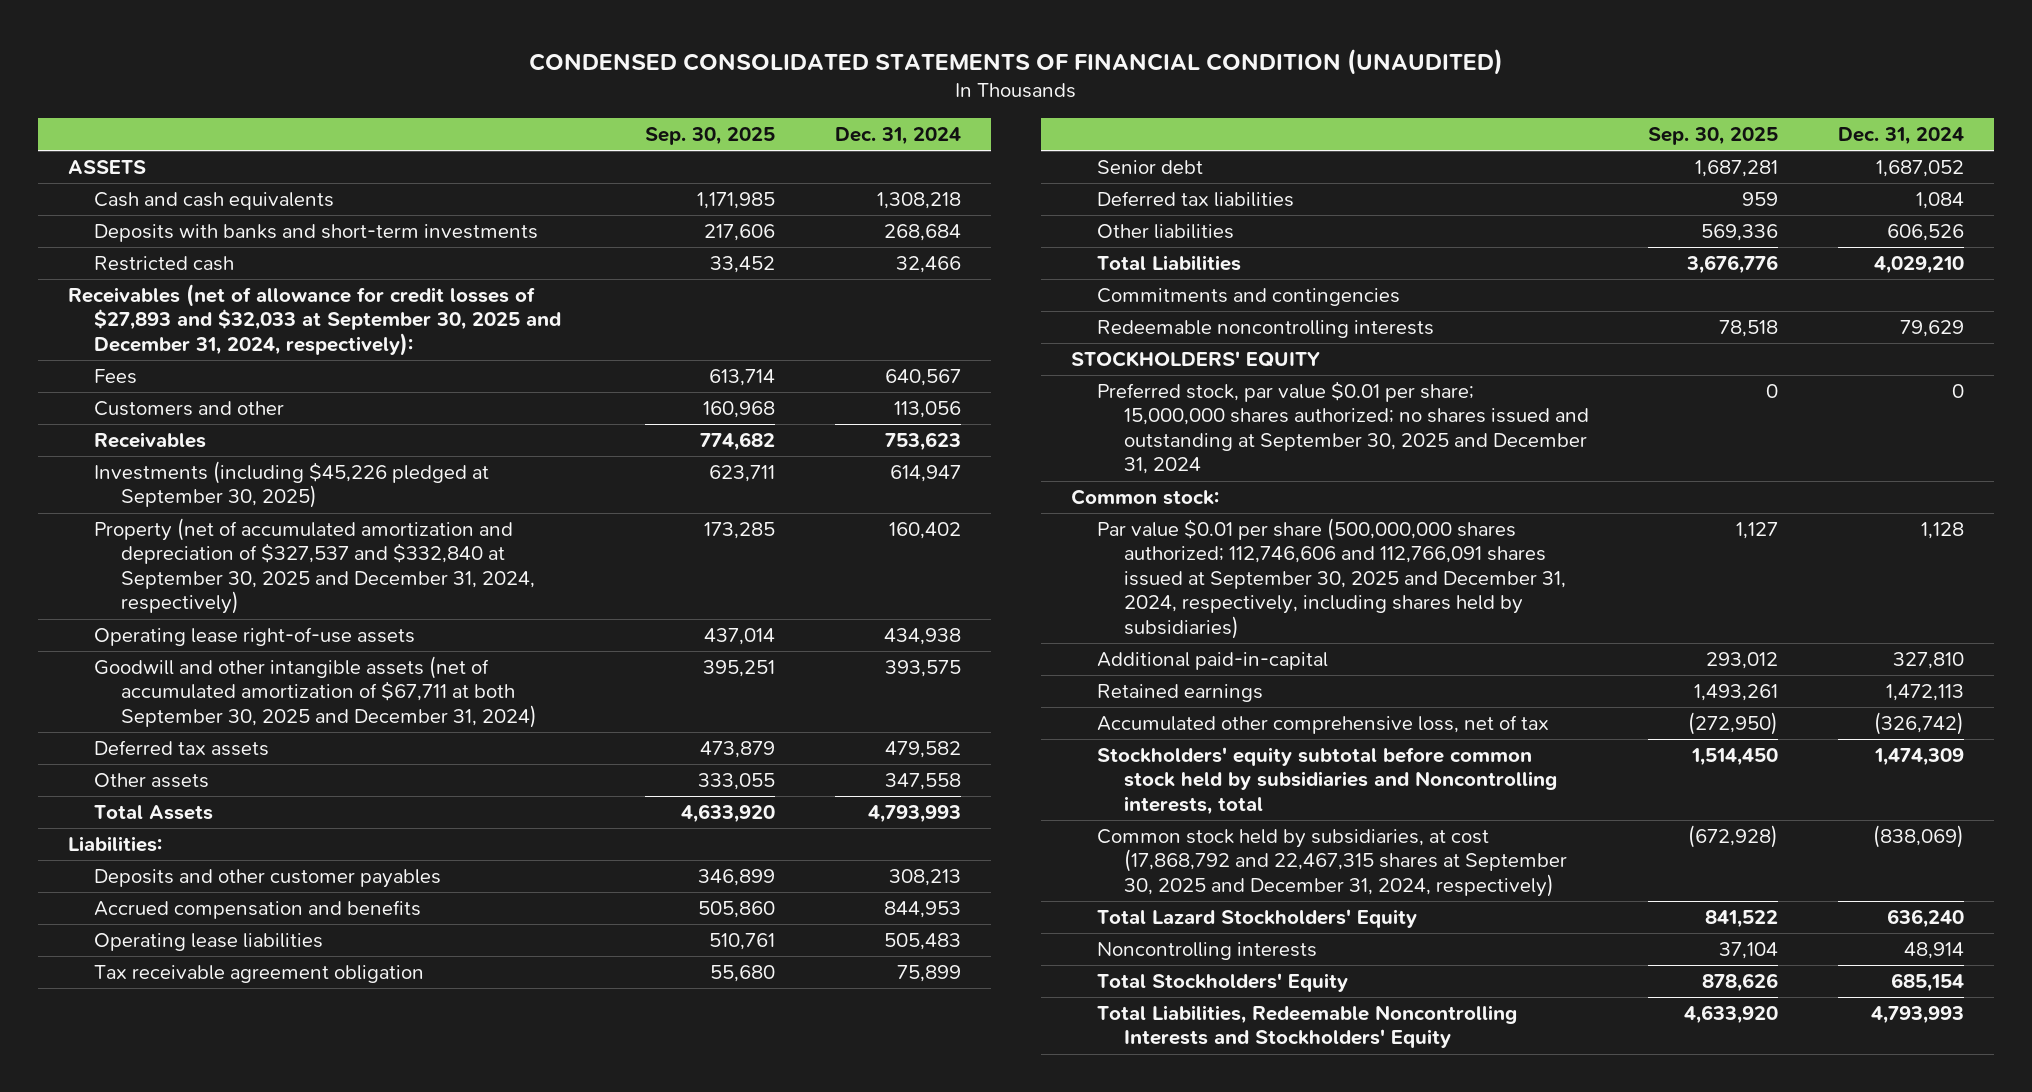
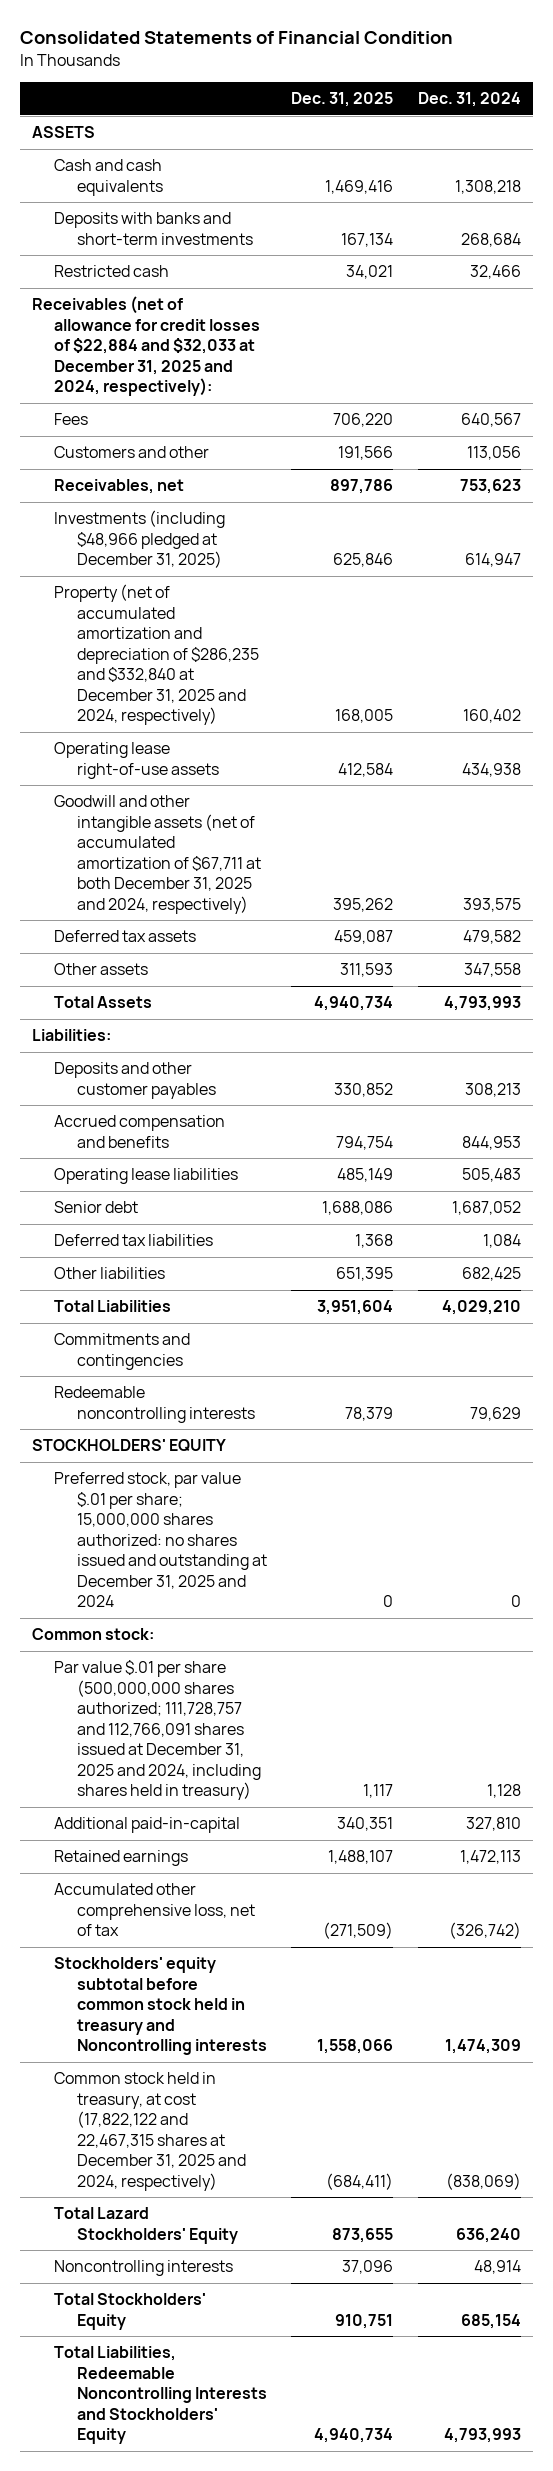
[529,48,1504,75] CONDENSED CONSOLIDATED STATEMENTS OF FINANCIAL CONDITION (UNAUDITED) -> [19,31,453,45] Consolidated Statements of Financial Condition
[645,126,776,145] Sep. 30, 2025 -> none
none -> [291,92,394,108] Dec. 31, 2025
[68,284,562,356] Receivables (net of allowance for credit losses of $27,893 and $32,033 at September 30, 2025 and December 31, 2024, respectively): -> [31,296,261,397] Receivables (net of allowance for credit losses of $22,884 and $32,033 at December 31, 2025 and 2024, respectively):
[94,432,207,449] Receivables -> [54,479,185,495] Receivables, net
[94,461,490,509] Investments (including $45,226 pledged at September 30, 2025) -> [54,510,226,569] Investments (including $48,966 pledged at December 31, 2025)
[94,518,535,615] Property (net of accumulated amortization and depreciation of $327,537 and $332,840 at September 30, 2025 and December 31, 2024, respectively) -> [54,584,259,726] Property (net of accumulated amortization and depreciation of $286,235 and $332,840 at December 31, 2025 and 2024, respectively)
[94,656,537,728] Goodwill and other intangible assets (net of accumulated amortization of $67,711 at both September 30, 2025 and December 31, 2024) -> [54,795,261,914] Goodwill and other intangible assets (net of accumulated amortization of $67,711 at both December 31, 2025 and 2024, respectively)
[94,965,425,984] Tax receivable agreement obligation -> none
[1886,224,1964,242] 606,526 -> [461,1267,521,1282] 682,425
[1097,381,1589,475] Preferred stock, par value $0.01 per share; 15,000,000 shares authorized; no shares issued and outstanding at September 30, 2025 and December 31, 2024 -> [54,1472,267,1608] Preferred stock, par value $.01 per share; 15,000,000 shares authorized: no shares issued and outstanding at December 31, 2025 and 2024
[1097,518,1566,639] Par value $0.01 per share (500,000,000 shares authorized; 112,746,606 and 112,766,091 shares issued at September 30, 2025 and December 31, 2024, respectively, including shares held by subsidiaries) -> [54,1660,261,1801] Par value $.01 per share (500,000,000 shares authorized; 111,728,757 and 112,766,091 shares issued at December 31, 2025 and 2024, including shares held in treasury)
[1097,747,1557,815] Stockholders' equity subtotal before common stock held by subsidiaries and Noncontrolling interests, total -> [54,1957,267,2056] Stockholders' equity subtotal before common stock held in treasury and Noncontrolling interests
[1097,829,1567,897] Common stock held by subsidiaries, at cost (17,868,792 and 22,467,315 shares at September 30, 2025 and December 31, 2024, respectively) -> [54,2072,246,2191] Common stock held in treasury, at cost (17,822,122 and 22,467,315 shares at December 31, 2025 and 2024, respectively)

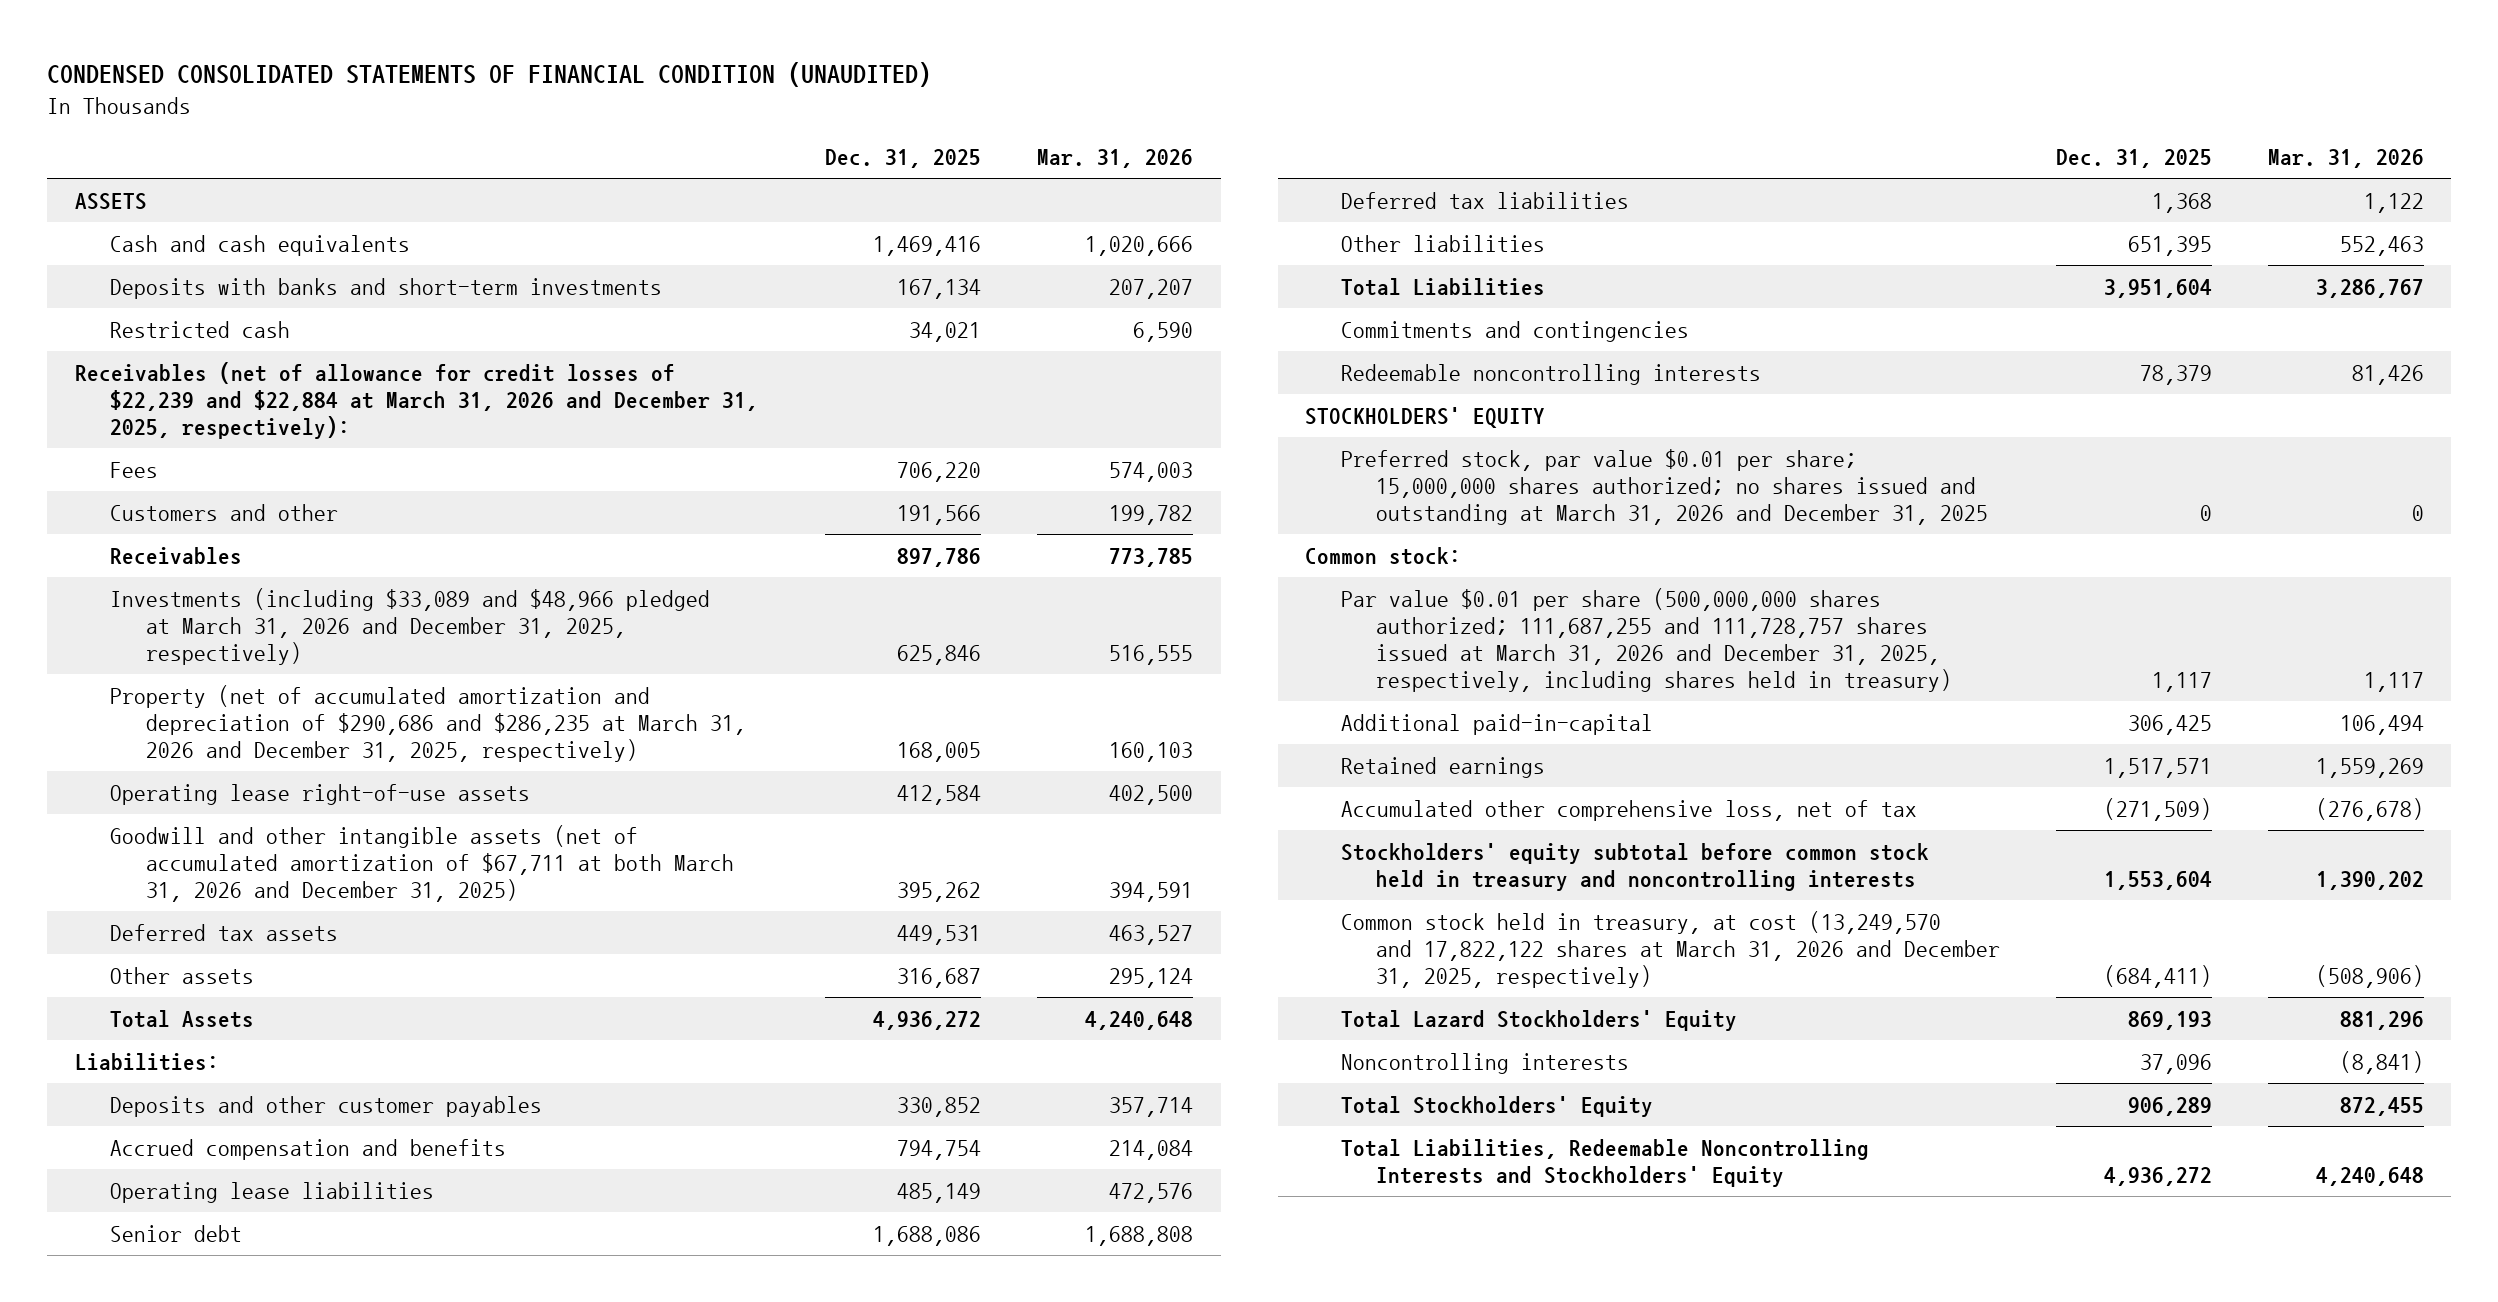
[19,31,453,45] Consolidated Statements of Financial Condition -> [46,62,931,88] CONDENSED CONSOLIDATED STATEMENTS OF FINANCIAL CONDITION (UNAUDITED)
[417,92,521,108] Dec. 31, 2024 -> none
none -> [1036,149,1193,169] Mar. 31, 2026
[31,296,261,397] Receivables (net of allowance for credit losses of $22,884 and $32,033 at December 31, 2025 and 2024, respectively): -> [74,361,759,440] Receivables (net of allowance for credit losses of $22,239 and $22,884 at March 31, 2026 and December 31, 2025, respectively):
[54,479,185,495] Receivables, net -> [110,546,243,565] Receivables
[54,510,226,569] Investments (including $48,966 pledged at December 31, 2025) -> [110,587,711,666] Investments (including $33,089 and $48,966 pledged at March 31, 2026 and December 31, 2025, respectively)
[54,584,259,726] Property (net of accumulated amortization and depreciation of $286,235 and $332,840 at December 31, 2025 and 2024, respectively) -> [110,684,746,763] Property (net of accumulated amortization and depreciation of $290,686 and $286,235 at March 31, 2026 and December 31, 2025, respectively)
[54,795,261,914] Goodwill and other intangible assets (net of accumulated amortization of $67,711 at both December 31, 2025 and 2024, respectively) -> [110,824,734,903] Goodwill and other intangible assets (net of accumulated amortization of $67,711 at both March 31, 2026 and December 31, 2025)
[334,930,394,945] 459,087 -> [897,924,982,945] 449,531
[340,963,394,978] 311,593 -> [897,967,982,988] 316,687
[314,996,394,1012] 4,940,734 -> [873,1010,982,1030] 4,936,272
[54,1472,267,1608] Preferred stock, par value $.01 per share; 15,000,000 shares authorized: no shares issued and outstanding at December 31, 2025 and 2024 -> [1340,448,1989,526] Preferred stock, par value $0.01 per share; 15,000,000 shares authorized; no shares issued and outstanding at March 31, 2026 and December 31, 2025
[54,1660,261,1801] Par value $.01 per share (500,000,000 shares authorized; 111,728,757 and 112,766,091 shares issued at December 31, 2025 and 2024, including shares held in treasury) -> [1340,587,1953,693] Par value $0.01 per share (500,000,000 shares authorized; 111,687,255 and 111,728,757 shares issued at March 31, 2026 and December 31, 2025, respectively, including shares held in treasury)
[337,1817,394,1832] 340,351 -> [2127,714,2212,735] 306,425
[328,1850,394,1865] 1,488,107 -> [2103,757,2212,778] 1,517,571
[54,1957,267,2056] Stockholders' equity subtotal before common stock held in treasury and Noncontrolling interests -> [1340,842,1929,891] Stockholders' equity subtotal before common stock held in treasury and noncontrolling interests
[317,2039,394,2055] 1,558,066 -> [2103,870,2212,890] 1,553,604
[54,2072,246,2191] Common stock held in treasury, at cost (17,822,122 and 22,467,315 shares at December 31, 2025 and 2024, respectively) -> [1340,910,2001,989] Common stock held in treasury, at cost (13,249,570 and 17,822,122 shares at March 31, 2026 and December 31, 2025, respectively)
[332,2227,394,2243] 873,655 -> [2127,1010,2212,1030] 869,193
[335,2313,394,2329] 910,751 -> [2127,1096,2212,1116] 906,289
[314,2428,394,2444] 4,940,734 -> [2103,1166,2212,1186] 4,936,272

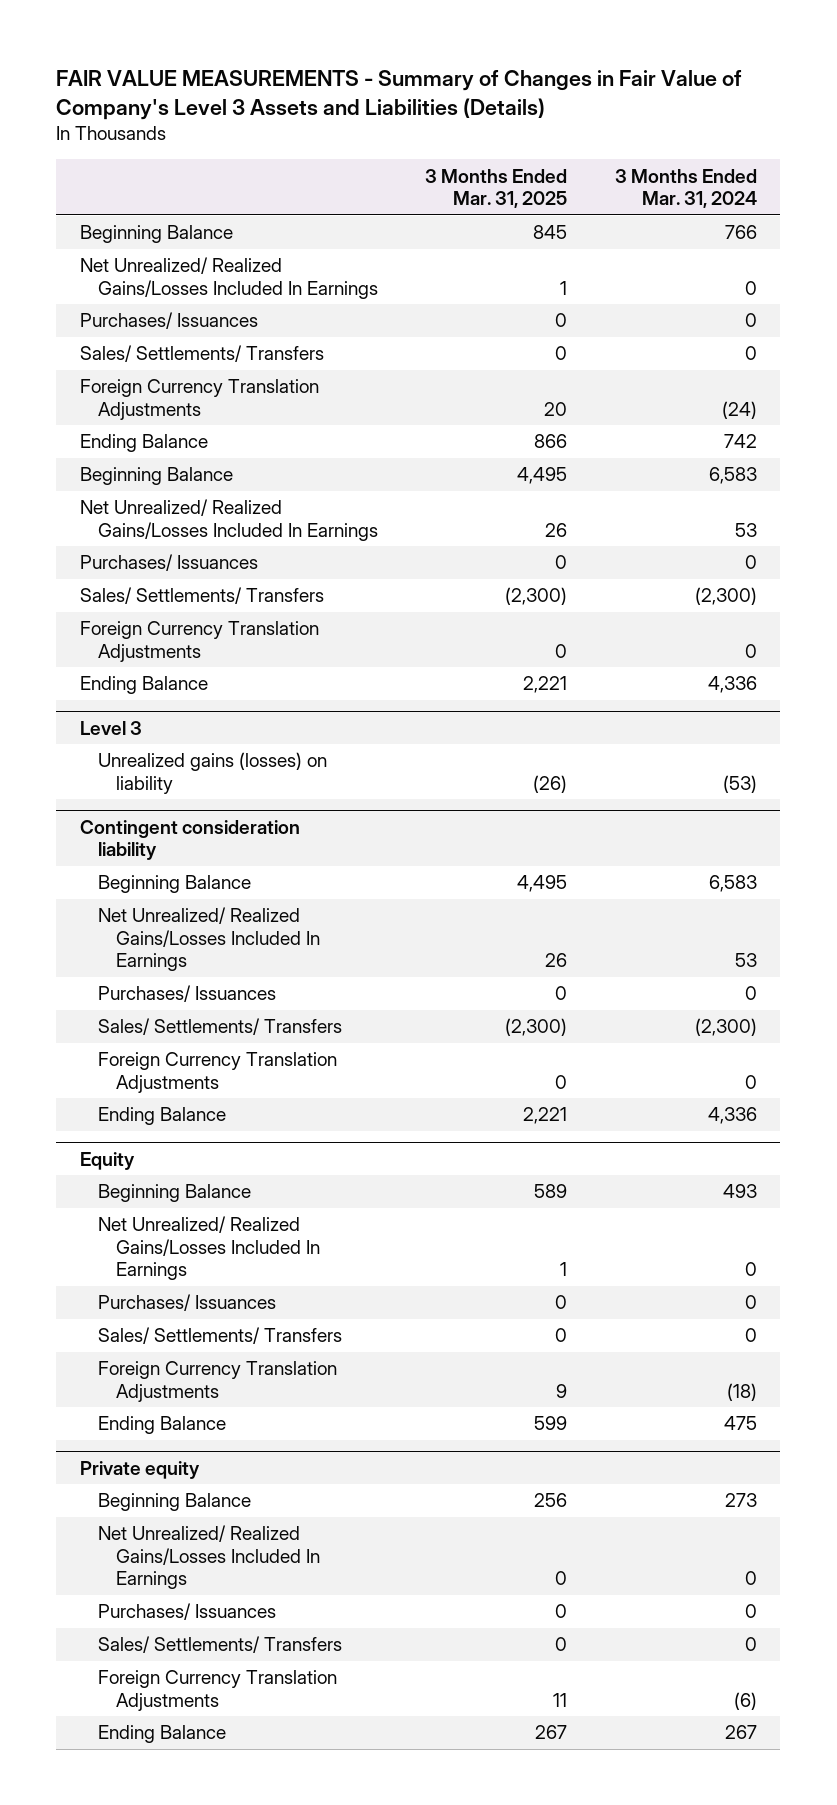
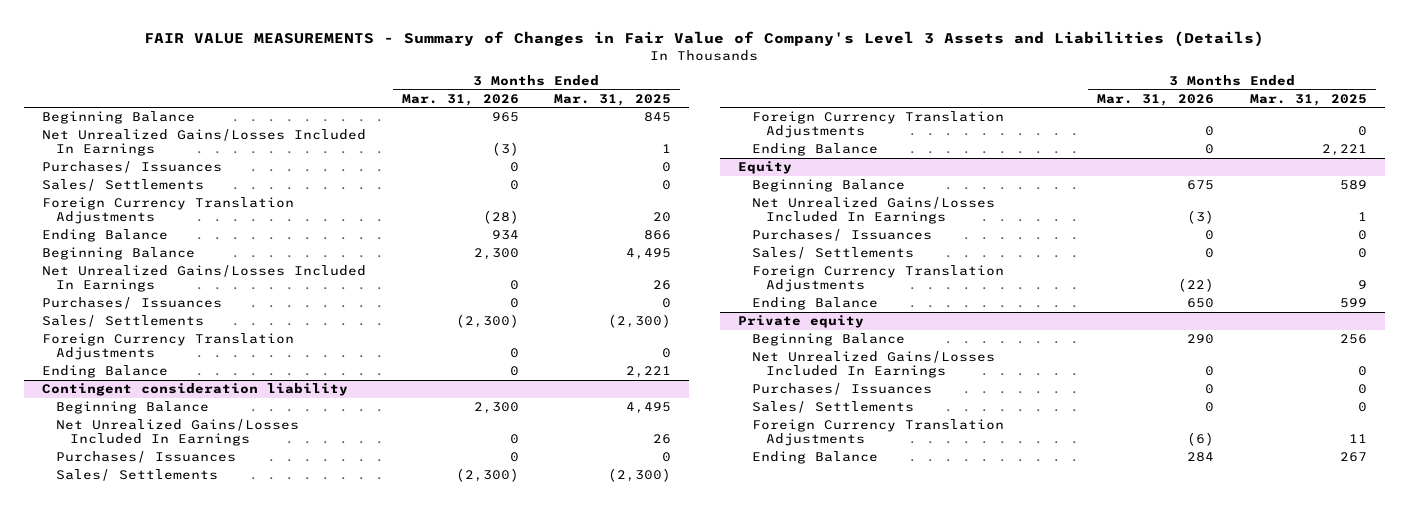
[614,168,757,209] 3 Months Ended Mar. 31, 2024 -> none
none -> [401,93,519,106] Mar. 31, 2026
[80,257,378,299] Net Unrealized/ Realized Gains/Losses Included In Earnings -> [41,129,366,157] Net Unrealized Gains/Losses Included In Earnings
[80,345,325,363] Sales/ Settlements/ Transfers -> [41,179,204,192] Sales/ Settlements
[80,499,378,541] Net Unrealized/ Realized Gains/Losses Included In Earnings -> [41,265,366,293] Net Unrealized Gains/Losses Included In Earnings
[80,587,325,605] Sales/ Settlements/ Transfers -> [41,315,204,328] Sales/ Settlements
[80,720,143,735] Level 3 -> none
[97,752,327,794] Unrealized gains (losses) on liability -> none
[97,907,320,972] Net Unrealized/ Realized Gains/Losses Included In Earnings -> [55,419,299,447] Net Unrealized Gains/Losses Included In Earnings
[97,1018,342,1036] Sales/ Settlements/ Transfers -> [55,469,218,482] Sales/ Settlements
[97,1216,320,1281] Net Unrealized/ Realized Gains/Losses Included In Earnings -> [751,197,995,225] Net Unrealized Gains/Losses Included In Earnings
[97,1327,342,1345] Sales/ Settlements/ Transfers -> [751,247,914,260] Sales/ Settlements
[97,1525,320,1590] Net Unrealized/ Realized Gains/Losses Included In Earnings -> [751,351,995,379] Net Unrealized Gains/Losses Included In Earnings
[97,1636,342,1654] Sales/ Settlements/ Transfers -> [751,401,914,414] Sales/ Settlements

